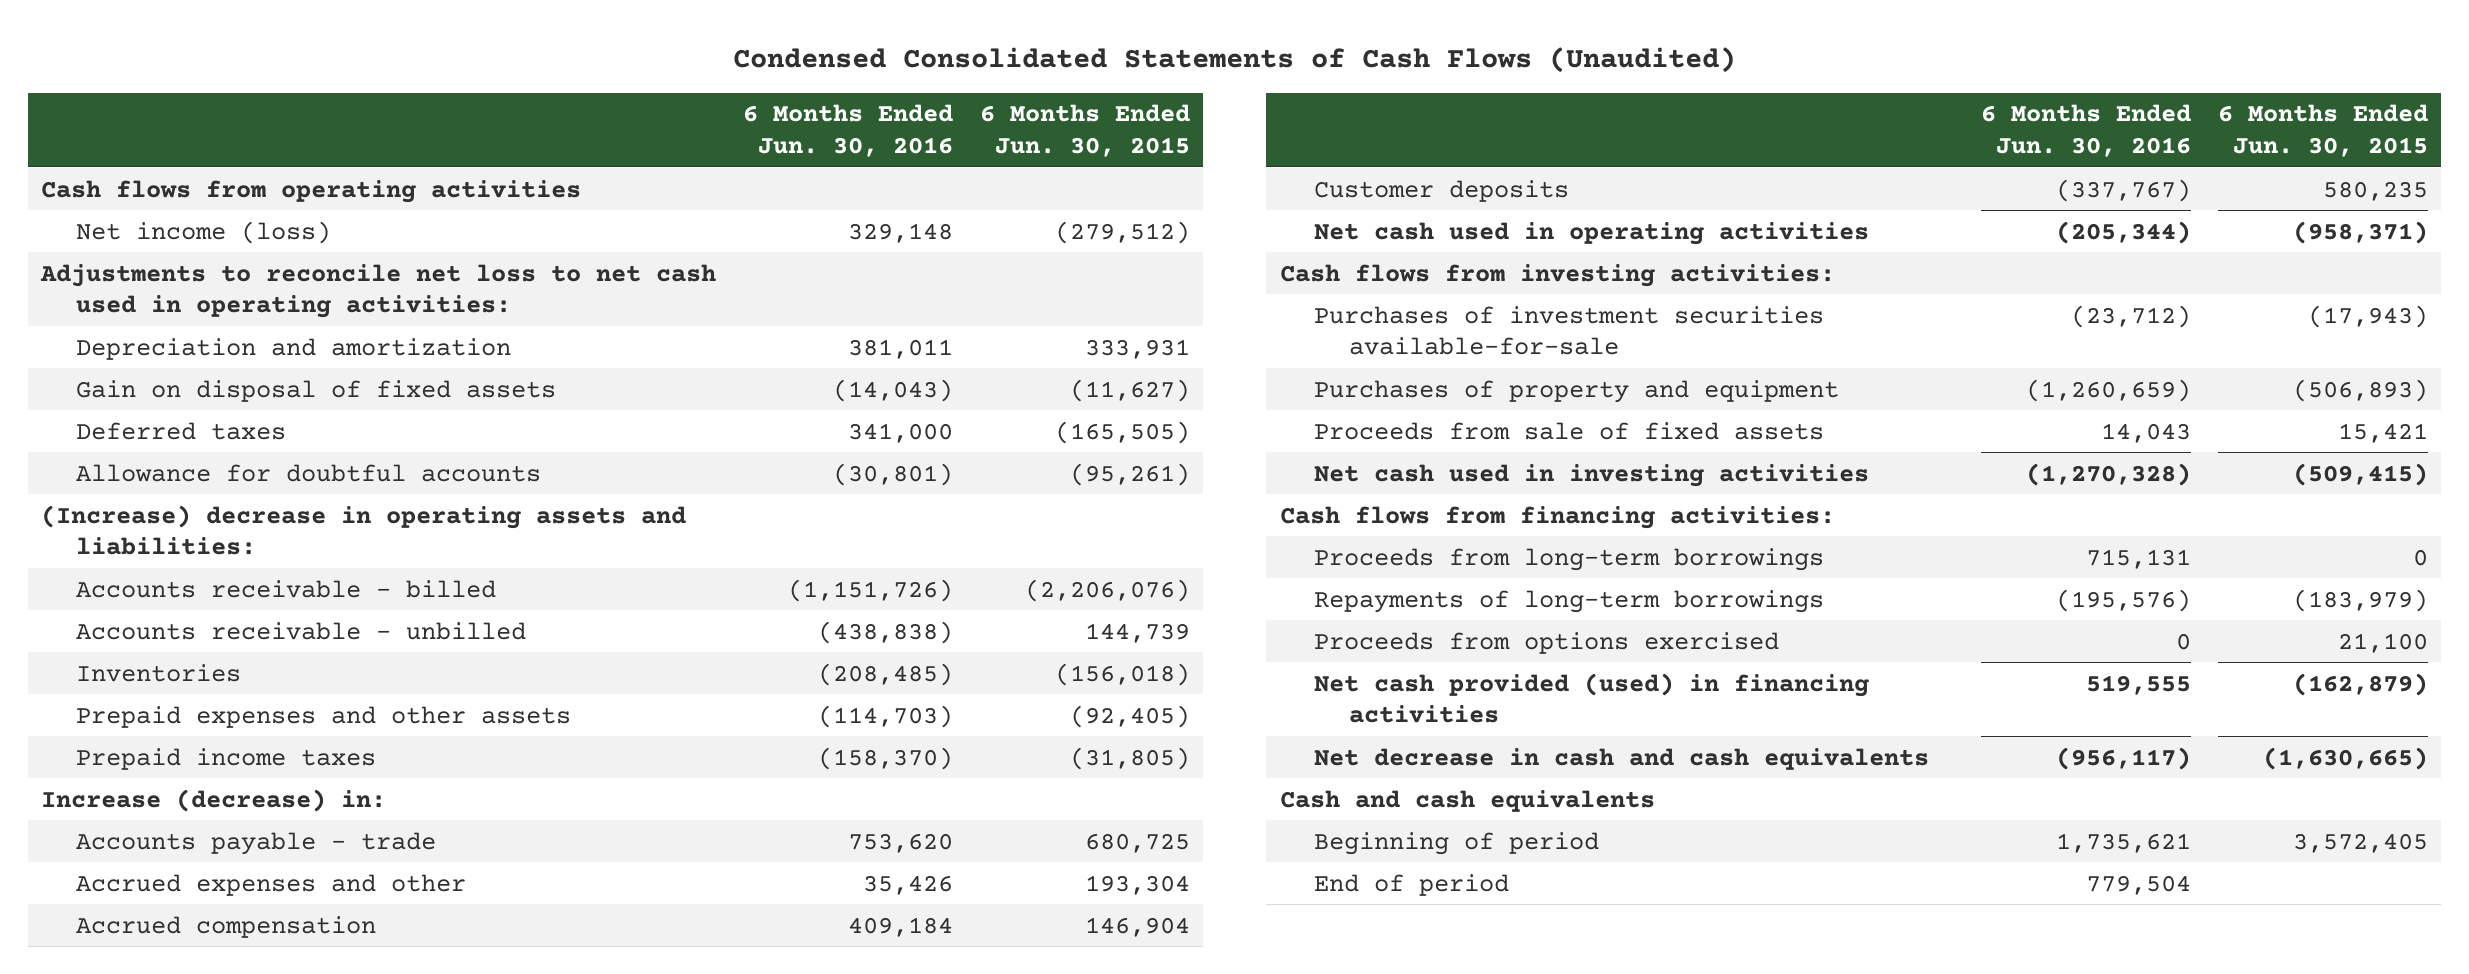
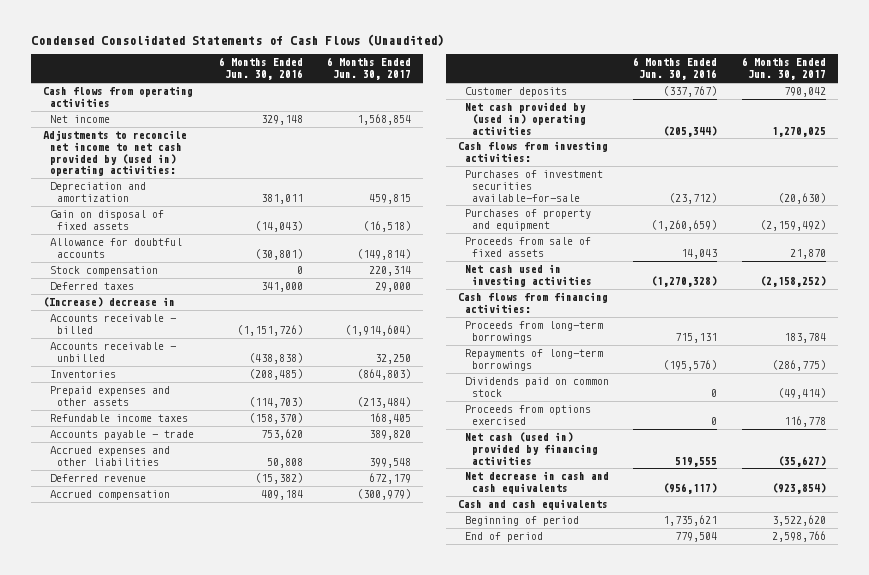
[979,104,1190,157] 6 Months Ended Jun. 30, 2015 -> none
none -> [327,57,412,81] 6 Months Ended Jun. 30, 2017
[76,220,332,244] Net income (loss) -> [50,115,111,124] Net income
[40,263,717,319] Adjustments to reconcile net loss to net cash used in operating activities: -> [43,130,188,177] Adjustments to reconcile net income to net cash provided by (used in) operating activities:
none -> [50,266,159,277] Stock compensation
[76,421,287,440] Deferred taxes -> [50,282,135,291] Deferred taxes
[41,504,687,556] (Increase) decrease in operating assets and liabilities: -> [43,297,176,308] (Increase) decrease in
[41,788,387,812] Increase (decrease) in: -> none
[76,747,377,770] Prepaid income taxes -> [50,414,189,423] Refundable income taxes
[76,873,467,896] Accrued expenses and other -> [50,446,171,466] Accrued expenses and other liabilities
[862,874,953,895] 35,426 -> [266,457,303,468] 50,808
none -> [50,474,147,483] Deferred revenue
[1314,221,1870,245] Net cash used in operating activities -> [464,102,586,135] Net cash provided by (used in) operating activities
none -> [464,377,609,397] Dividends paid on common stock
[1314,672,1870,724] Net cash provided (used) in financing activities -> [464,432,598,465] Net cash (used in) provided by financing activities

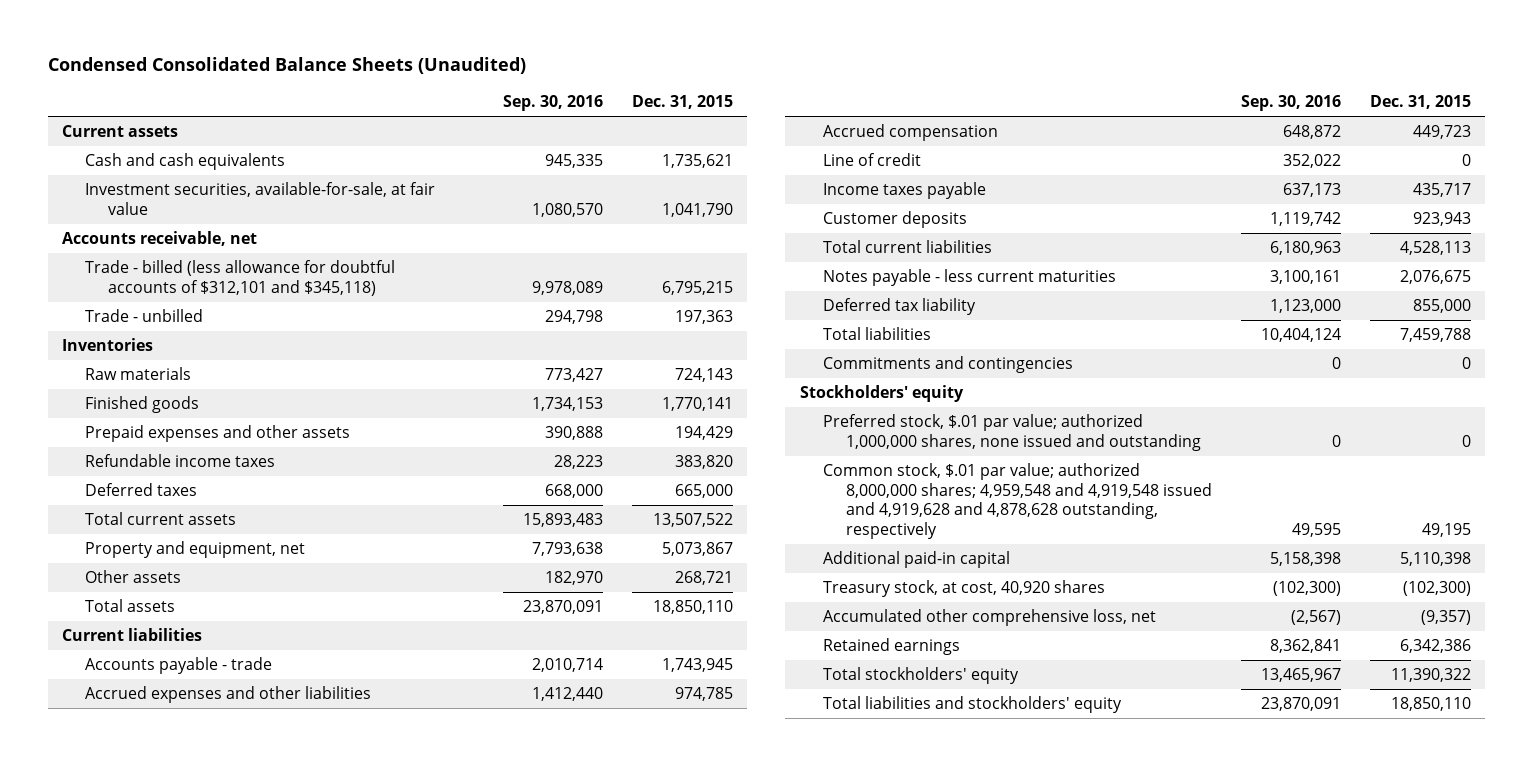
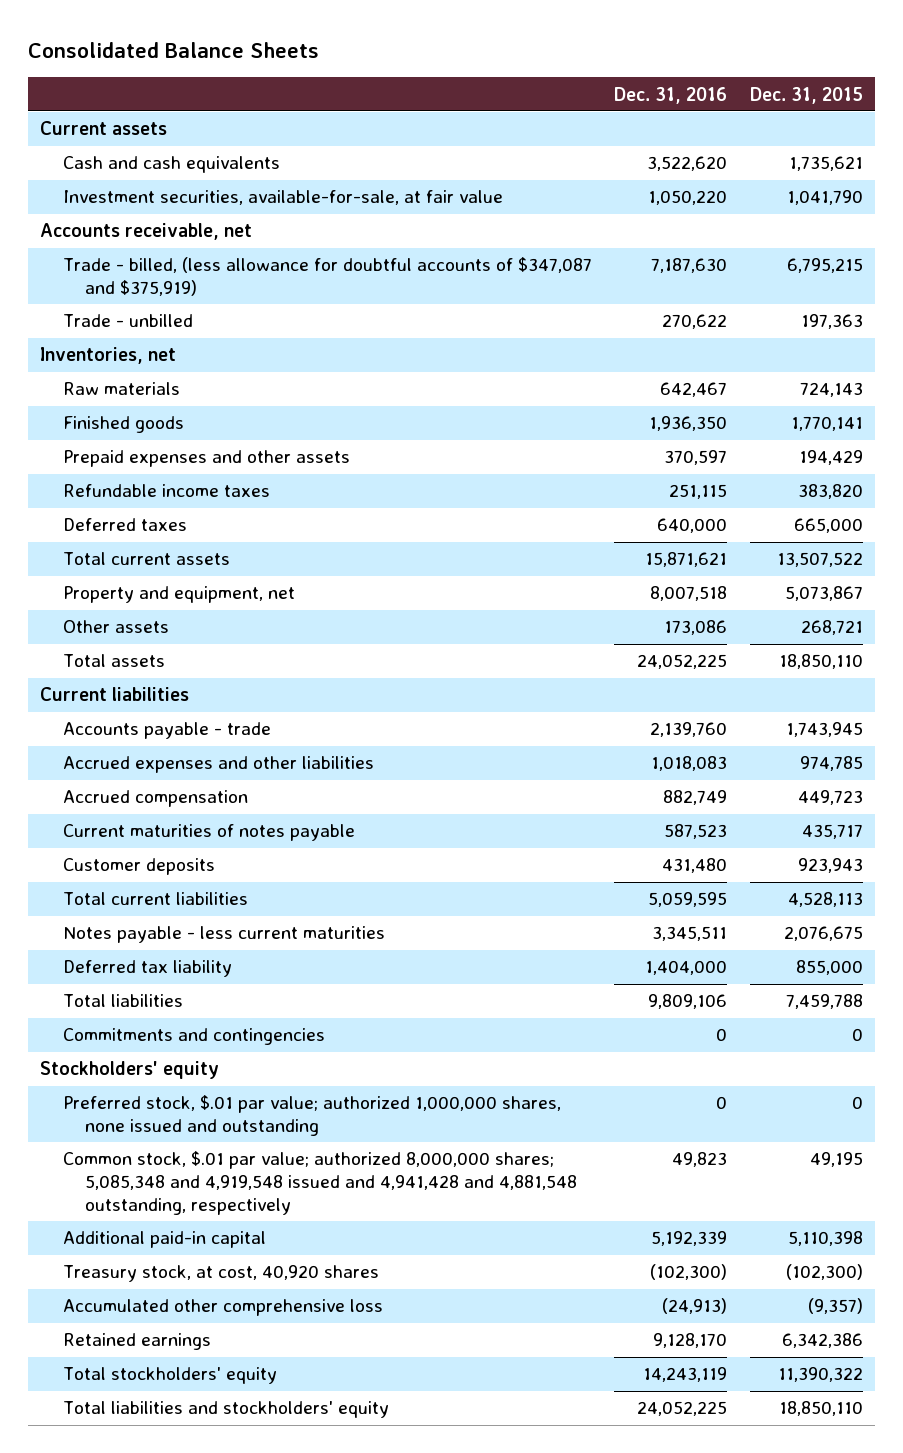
[47,57,526,75] Condensed Consolidated Balance Sheets (Unaudited) -> [28,41,320,58] Consolidated Balance Sheets
[502,94,603,111] Sep. 30, 2016 -> none
none -> [614,86,728,104] Dec. 31, 2016
[85,260,396,296] Trade - billed (less allowance for doubtful accounts of $312,101 and $345,118) -> [62,257,592,297] Trade - billed, (less allowance for doubtful accounts of $347,087 and $375,919)
[62,338,154,352] Inventories -> [39,347,176,365] Inventories, net
[822,153,921,167] Line of credit -> none
[822,182,986,200] Income taxes payable -> [62,824,355,842] Current maturities of notes payable
[822,463,1212,539] Common stock, $.01 par value; authorized 8,000,000 shares; 4,959,548 and 4,919,548 issued and 4,919,628 and 4,878,628 outstanding, respectively -> [62,1151,578,1215] Common stock, $.01 par value; authorized 8,000,000 shares; 5,085,348 and 4,919,548 issued and 4,941,428 and 4,881,548 outstanding, respectively
[822,609,1156,627] Accumulated other comprehensive loss, net -> [62,1299,383,1317] Accumulated other comprehensive loss

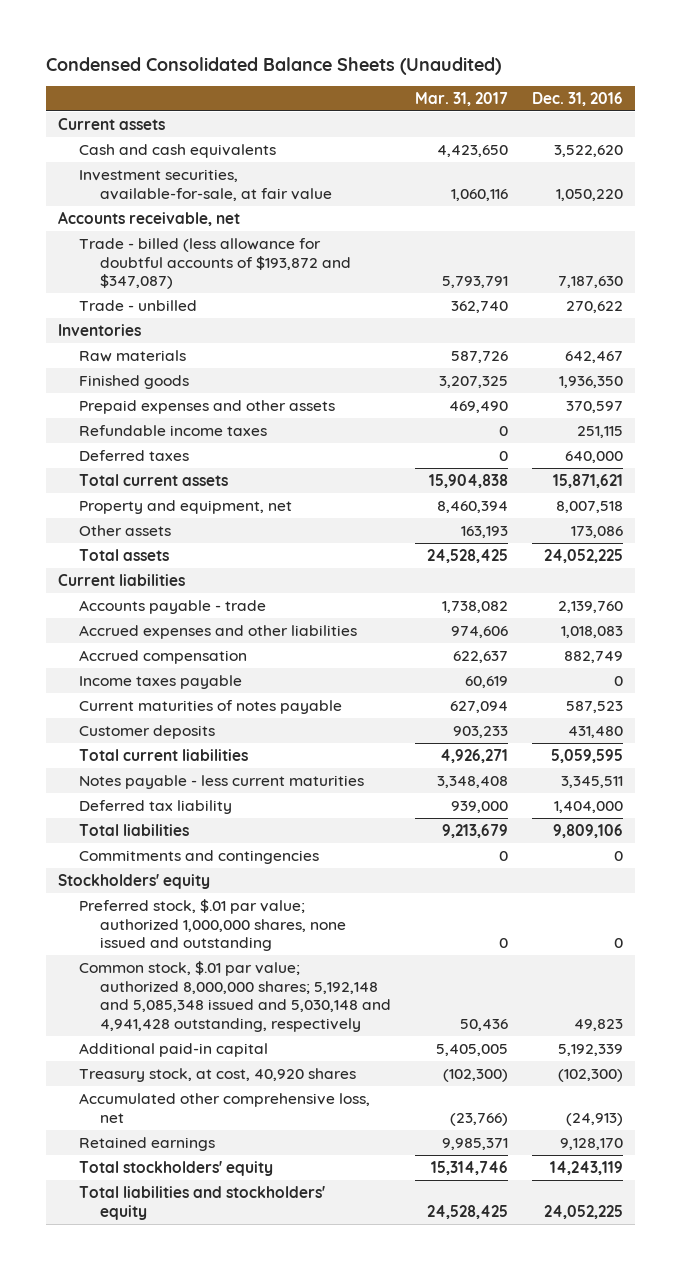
[28,41,320,58] Consolidated Balance Sheets -> [46,56,502,75] Condensed Consolidated Balance Sheets (Unaudited)
[750,86,864,104] Dec. 31, 2015 -> none
none -> [415,92,509,107] Mar. 31, 2017
[62,257,592,297] Trade - billed, (less allowance for doubtful accounts of $347,087 and $375,919) -> [79,237,352,290] Trade - billed (less allowance for doubtful accounts of $193,872 and $347,087)
[39,347,176,365] Inventories, net -> [58,323,142,336] Inventories
none -> [79,674,243,689] Income taxes payable
[62,1151,578,1215] Common stock, $.01 par value; authorized 8,000,000 shares; 5,085,348 and 4,919,548 issued and 4,941,428 and 4,881,548 outstanding, respectively -> [79,960,392,1033] Common stock, $.01 par value; authorized 8,000,000 shares; 5,192,148 and 5,085,348 issued and 5,030,148 and 4,941,428 outstanding, respectively
[62,1299,383,1317] Accumulated other comprehensive loss -> [79,1092,371,1123] Accumulated other comprehensive loss, net

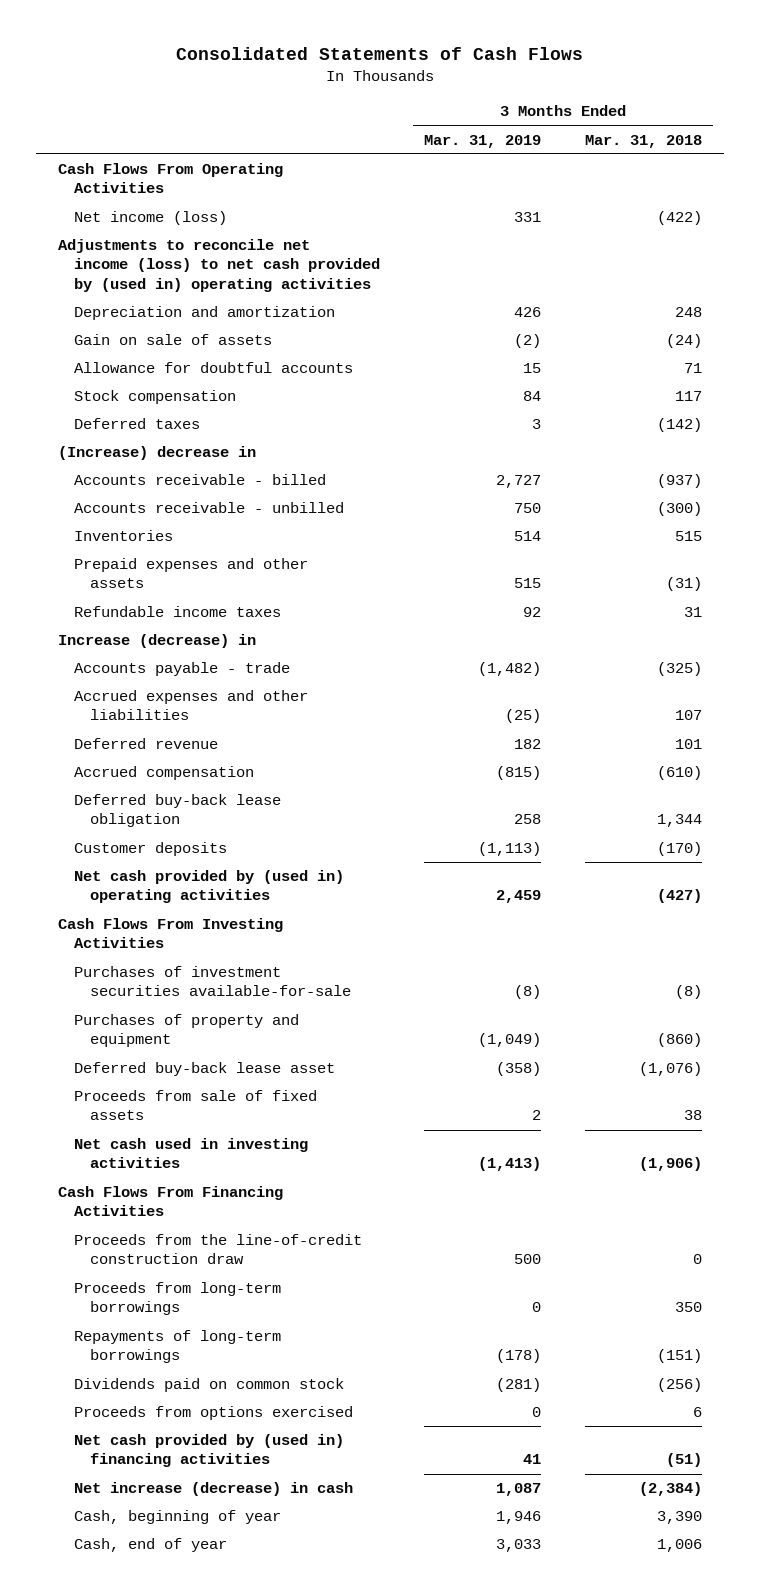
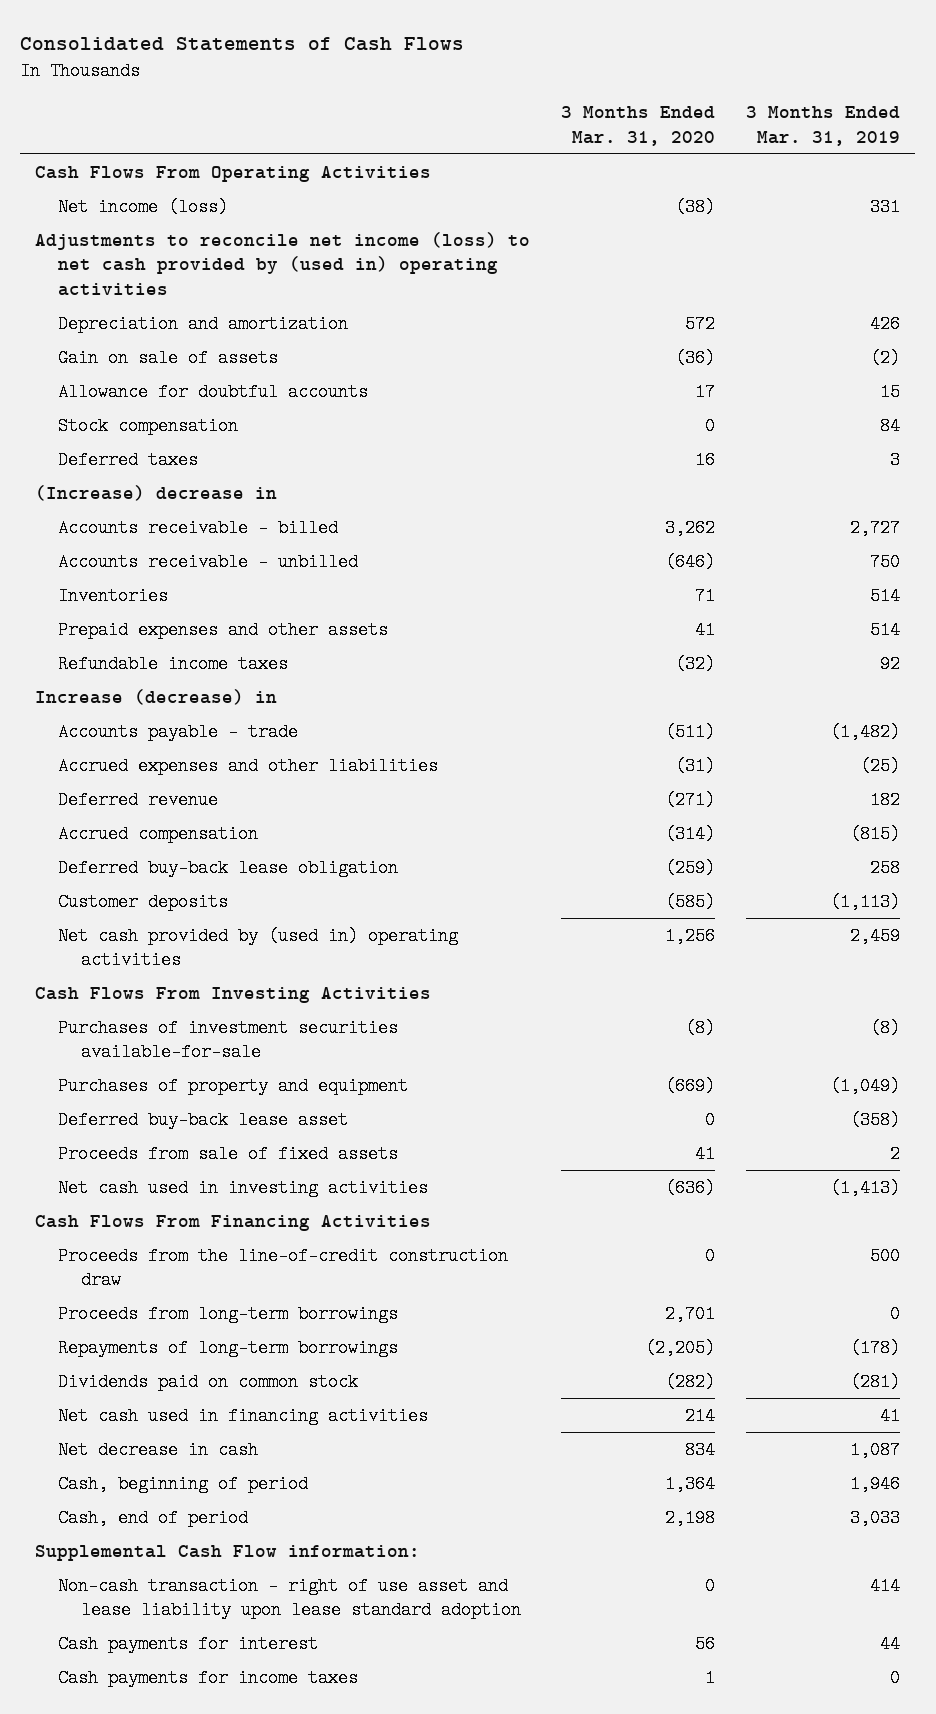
[584,134,702,148] Mar. 31, 2018 -> none
none -> [561,106,716,146] 3 Months Ended Mar. 31, 2020
[513,578,541,589] 515 -> [870,620,901,639] 514
[74,1406,354,1421] Proceeds from options exercised -> none
[74,1434,345,1468] Net cash provided by (used in) financing activities -> [58,1406,429,1425] Net cash used in financing activities
[74,1482,354,1497] Net increase (decrease) in cash -> [58,1440,259,1459] Net decrease in cash
[74,1510,282,1525] Cash, beginning of year -> [58,1474,309,1493] Cash, beginning of period
[74,1538,228,1553] Cash, end of year -> [58,1508,249,1527] Cash, end of period
none -> [35,1544,421,1561] Supplemental Cash Flow information:
none -> [58,1576,522,1620] Non-cash transaction - right of use asset and lease liability upon lease standard adoption
none -> [58,1634,319,1653] Cash payments for interest
none -> [58,1668,359,1687] Cash payments for income taxes

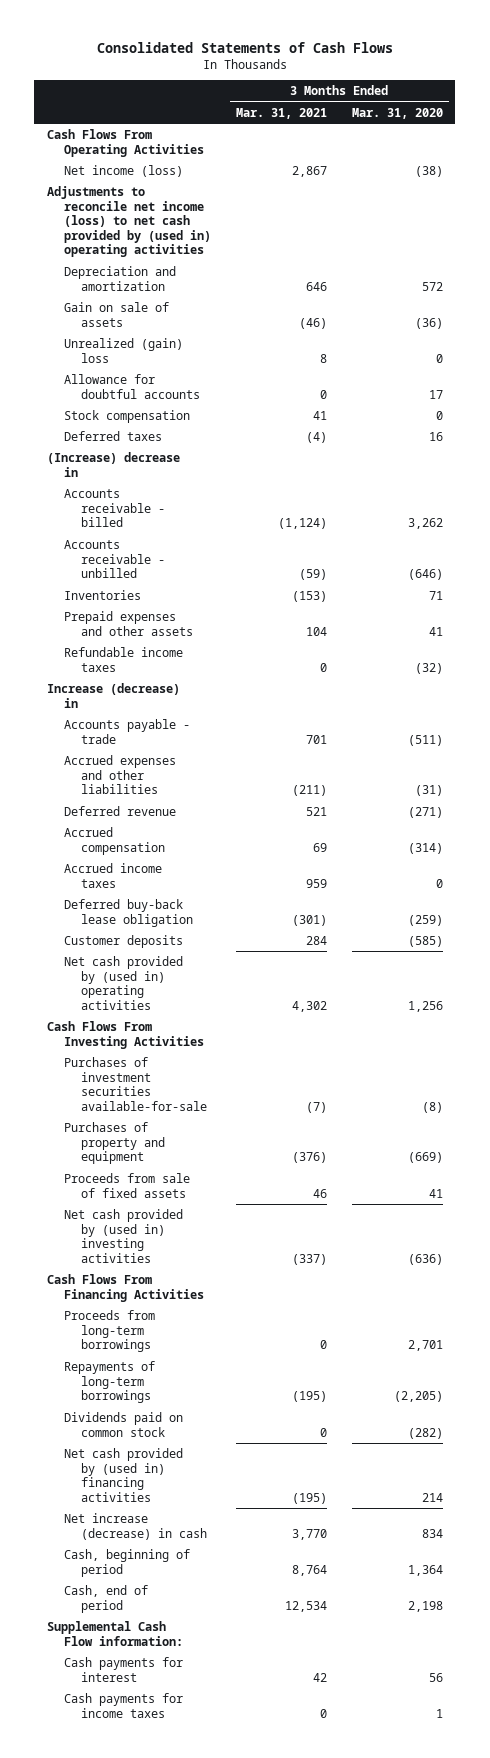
[746,106,901,146] 3 Months Ended Mar. 31, 2019 -> none
none -> [235,107,327,119] Mar. 31, 2021
none -> [64,337,184,363] Unrealized (gain) loss
none -> [64,862,163,888] Accrued income taxes
[58,1110,349,1129] Deferred buy-back lease asset -> none
[58,1178,429,1197] Net cash used in investing activities -> [64,1208,184,1263] Net cash provided by (used in) investing activities
[58,1246,509,1290] Proceeds from the line-of-credit construction draw -> none
[58,1406,429,1425] Net cash used in financing activities -> [64,1447,184,1502] Net cash provided by (used in) financing activities
[58,1440,259,1459] Net decrease in cash -> [64,1512,208,1540] Net increase (decrease) in cash
[58,1576,522,1620] Non-cash transaction - right of use asset and lease liability upon lease standard adoption -> none

